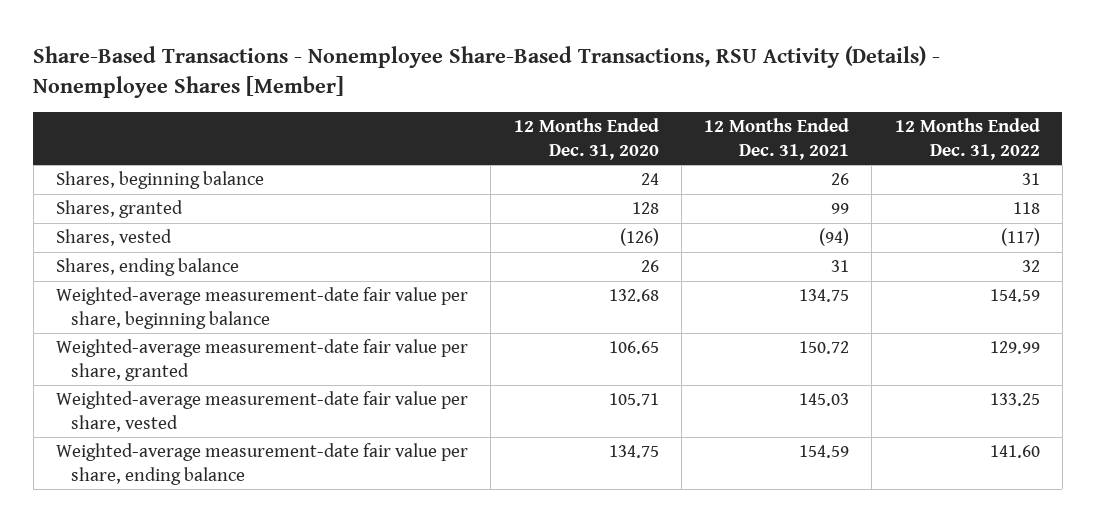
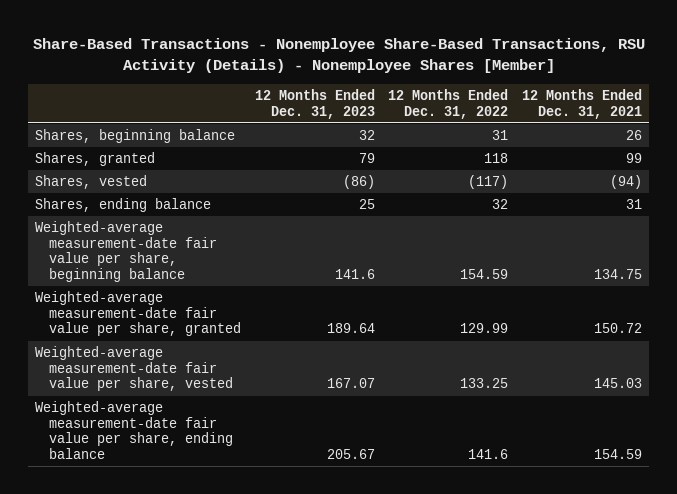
[513,117,659,160] 12 Months Ended Dec. 31, 2020 -> none
none -> [254,89,375,119] 12 Months Ended Dec. 31, 2023
[989,445,1040,459] 141.60 -> [468,449,509,460] 141.6

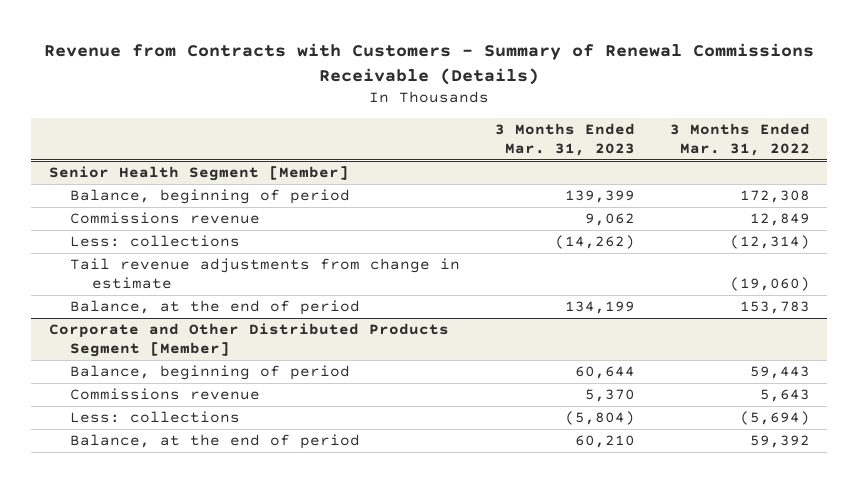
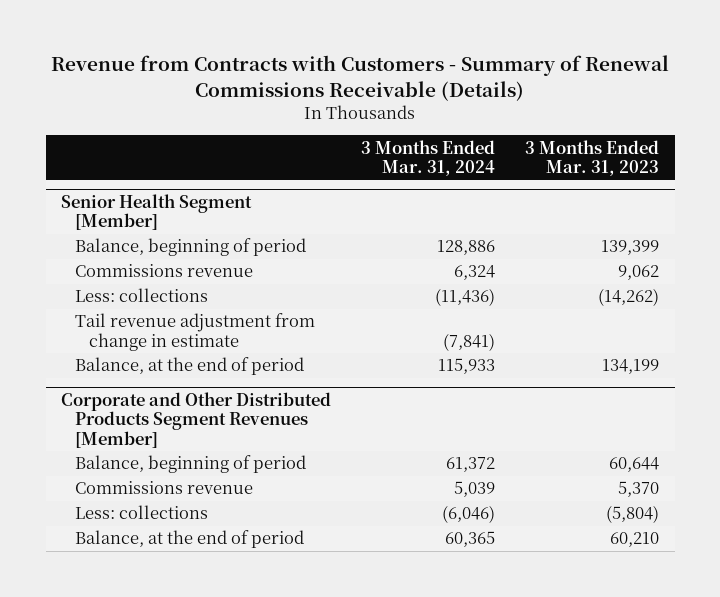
[669,123,810,157] 3 Months Ended Mar. 31, 2022 -> none
none -> [361,139,496,176] 3 Months Ended Mar. 31, 2024
[70,258,461,290] Tail revenue adjustments from change in estimate -> [74,313,315,351] Tail revenue adjustment from change in estimate
[48,323,449,358] Corporate and Other Distributed Products Segment [Member] -> [60,392,331,448] Corporate and Other Distributed Products Segment Revenues [Member]

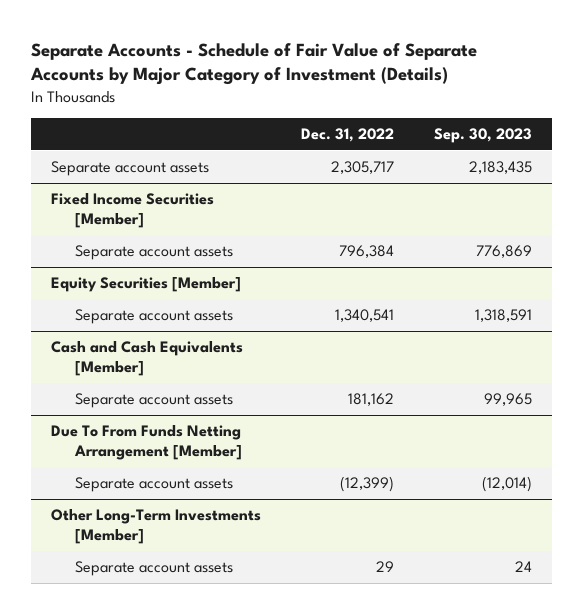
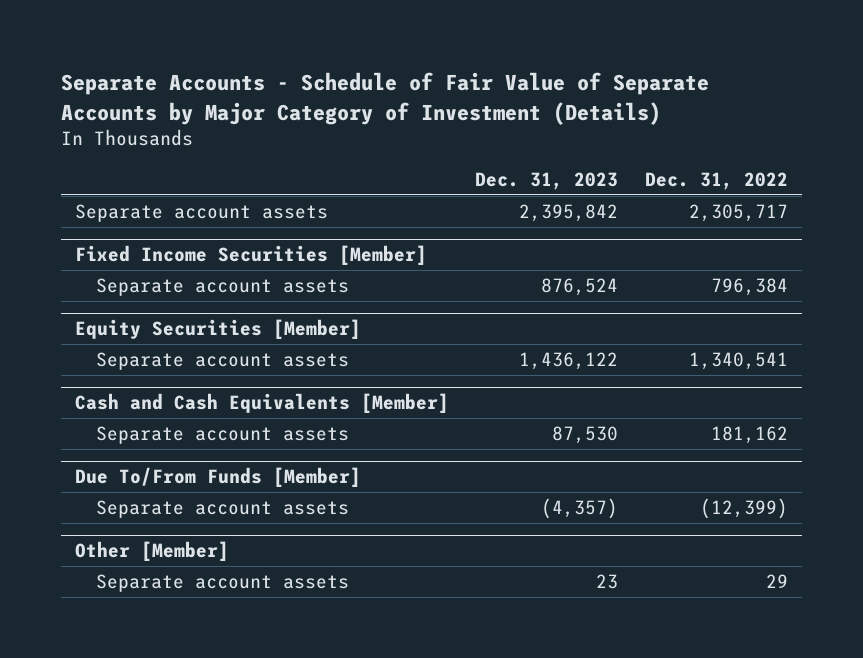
[433,128,532,144] Sep. 30, 2023 -> none
none -> [475,171,619,190] Dec. 31, 2023
[50,425,243,460] Due To From Funds Netting Arrangement [Member] -> [74,466,361,487] Due To/From Funds [Member]
[50,509,261,544] Other Long-Term Investments [Member] -> [74,540,229,561] Other [Member]

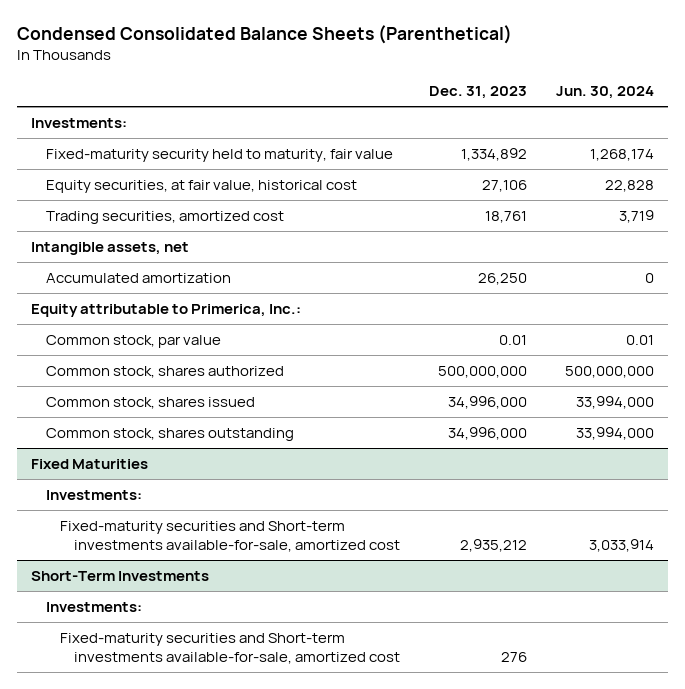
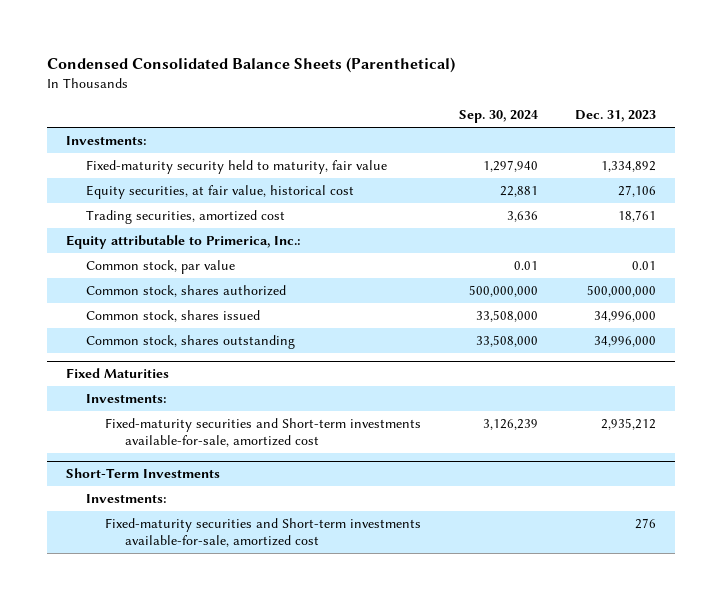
[555,86,654,100] Jun. 30, 2024 -> none
none -> [458,110,538,124] Sep. 30, 2024
[31,241,190,255] Intangible assets, net -> none
[45,272,231,283] Accumulated amortization -> none

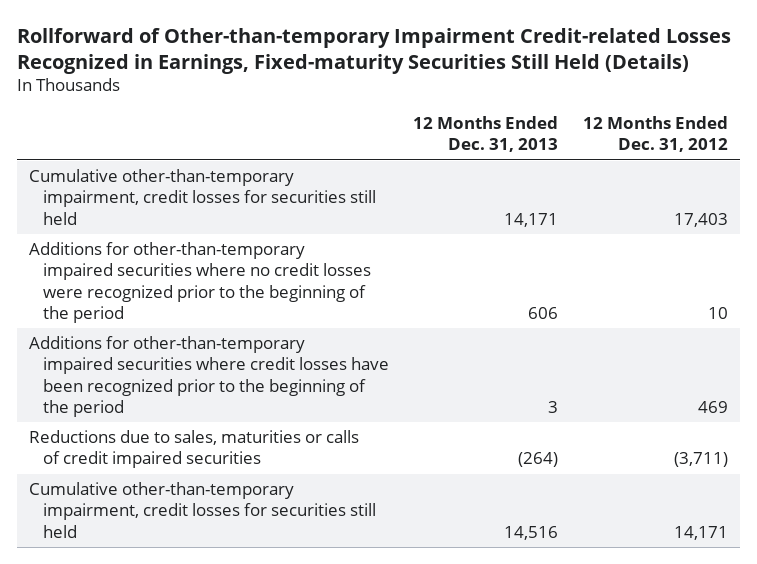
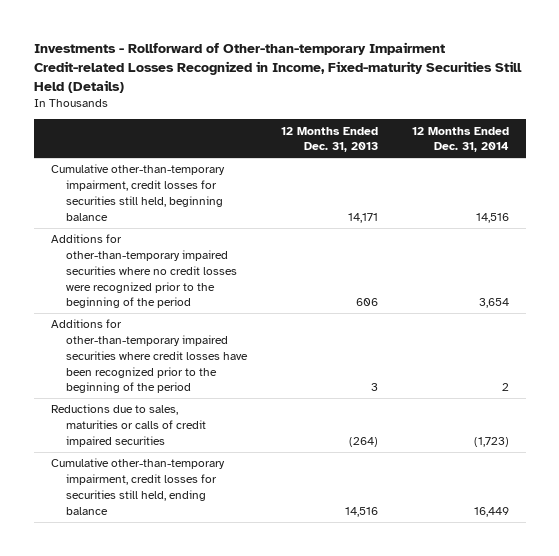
[16,27,731,74] Rollforward of Other-than-temporary Impairment Credit-related Losses Recognized in Earnings, Fixed-maturity Securities Still Held (Details) -> [33,41,522,93] Investments - Rollforward of Other-than-temporary Impairment Credit-related Losses Recognized in Income, Fixed-maturity Securities Still Held (Details)
[582,116,728,153] 12 Months Ended Dec. 31, 2012 -> none
none -> [411,126,509,153] 12 Months Ended Dec. 31, 2014
[28,169,376,225] Cumulative other-than-temporary impairment, credit losses for securities still held -> [50,164,225,221] Cumulative other-than-temporary impairment, credit losses for securities still held, beginning balance
[28,482,376,538] Cumulative other-than-temporary impairment, credit losses for securities still held -> [50,458,225,515] Cumulative other-than-temporary impairment, credit losses for securities still held, ending balance

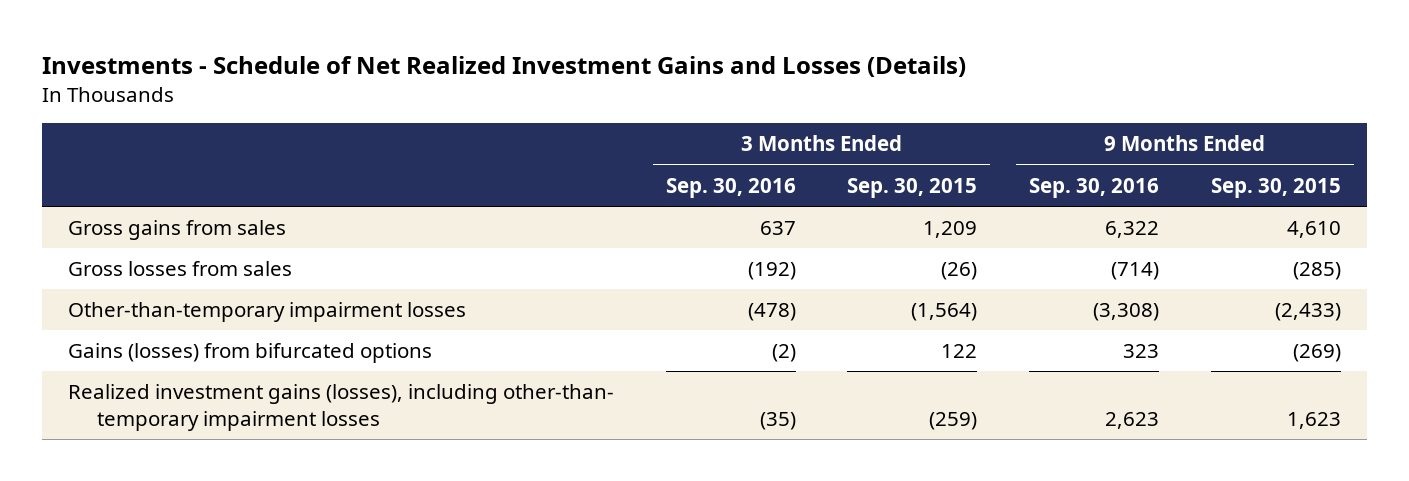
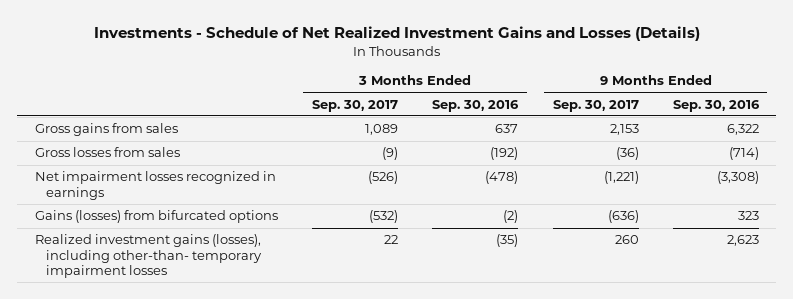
[847,177,978,198] Sep. 30, 2015 -> none
[1210,177,1341,198] Sep. 30, 2015 -> none
none -> [311,99,398,112] Sep. 30, 2017
none -> [552,99,639,112] Sep. 30, 2017
[68,302,467,323] Other-than-temporary impairment losses -> [34,171,276,200] Net impairment losses recognized in earnings

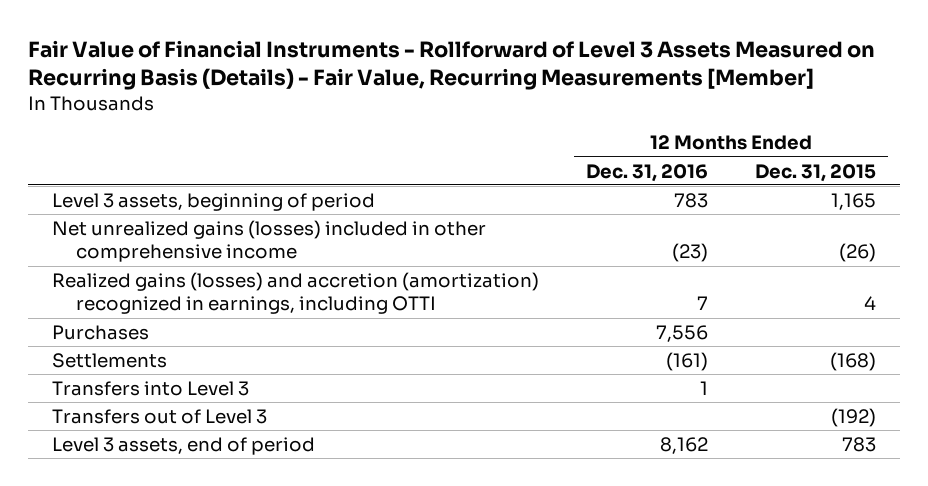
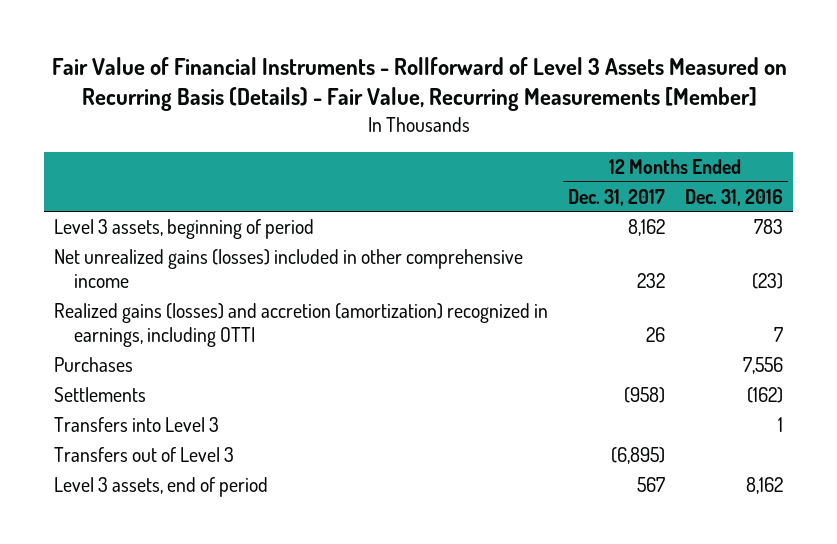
[755,163,877,182] Dec. 31, 2015 -> none
none -> [568,188,666,206] Dec. 31, 2017
[666,351,709,371] (161) -> [746,387,783,404] (162)

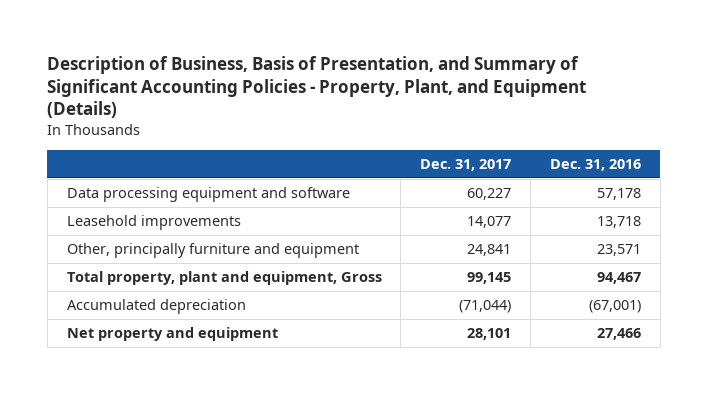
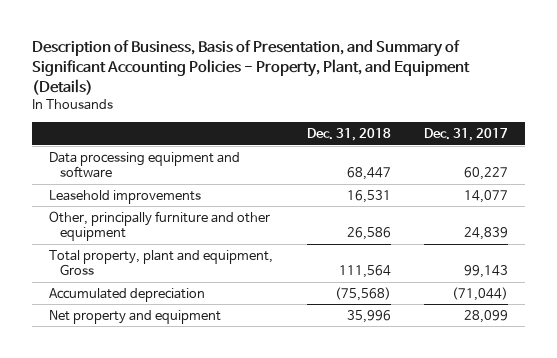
[549,158,641,171] Dec. 31, 2016 -> none
none -> [306,128,391,142] Dec. 31, 2018
[66,243,359,259] Other, principally furniture and equipment -> [49,210,271,242] Other, principally furniture and other equipment
[467,244,512,257] 24,841 -> [464,227,509,241] 24,839
[467,272,512,285] 99,145 -> [464,265,509,279] 99,143
[467,328,512,341] 28,101 -> [464,309,509,323] 28,099

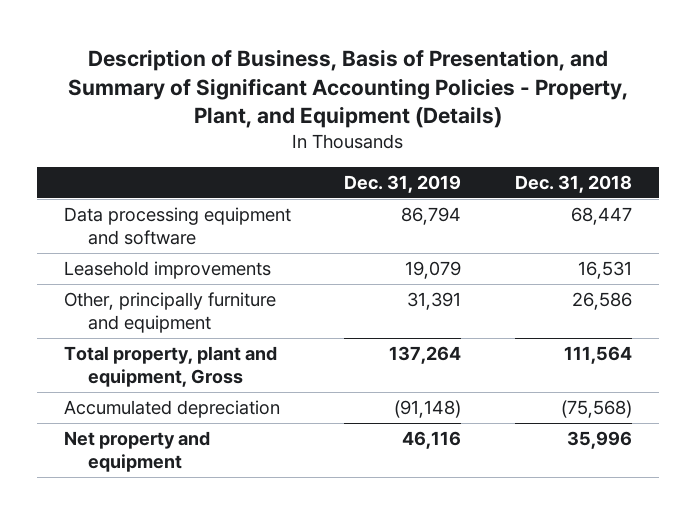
[424,128,509,142] Dec. 31, 2017 -> none
none -> [344,174,462,193] Dec. 31, 2019
[49,210,271,242] Other, principally furniture and other equipment -> [63,291,276,334] Other, principally furniture and equipment

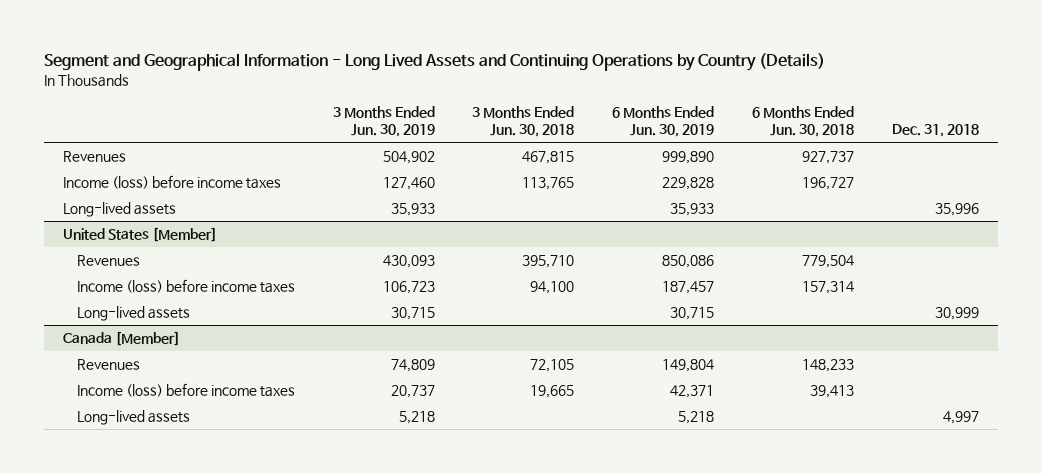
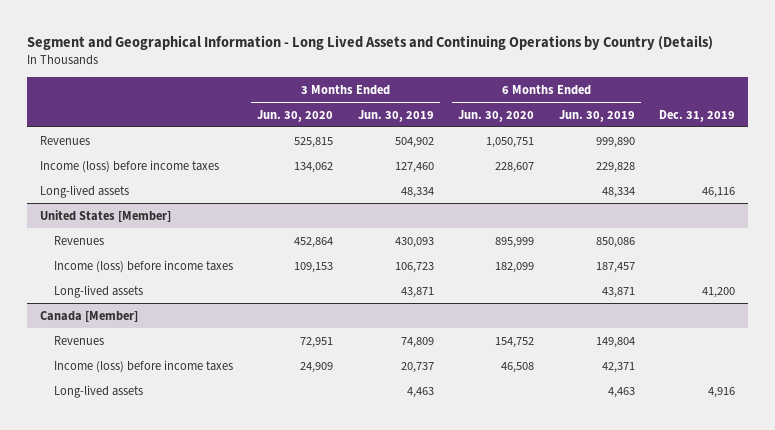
[472,105,575,138] 3 Months Ended Jun. 30, 2018 -> none
[752,105,855,138] 6 Months Ended Jun. 30, 2018 -> none
[892,124,980,138] Dec. 31, 2018 -> none
none -> [257,109,334,122] Jun. 30, 2020
none -> [458,109,535,122] Jun. 30, 2020
none -> [659,109,736,122] Dec. 31, 2019
[390,203,435,217] 35,933 -> [400,186,434,198] 48,334
[670,203,715,217] 35,933 -> [601,186,635,198] 48,334
[390,307,435,321] 30,715 -> [400,286,434,298] 43,871
[670,307,715,321] 30,715 -> [601,286,635,298] 43,871
[398,411,435,425] 5,218 -> [406,386,434,398] 4,463
[678,411,715,425] 5,218 -> [607,386,635,398] 4,463

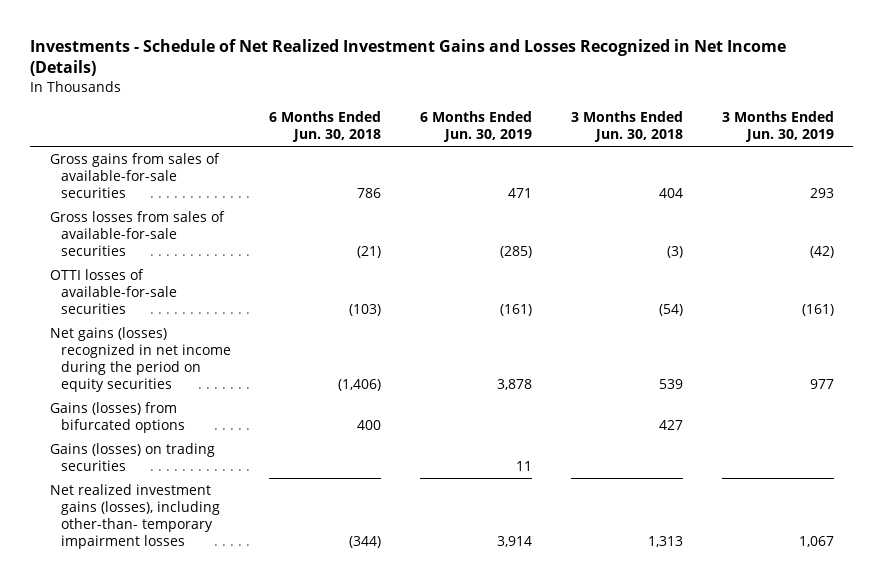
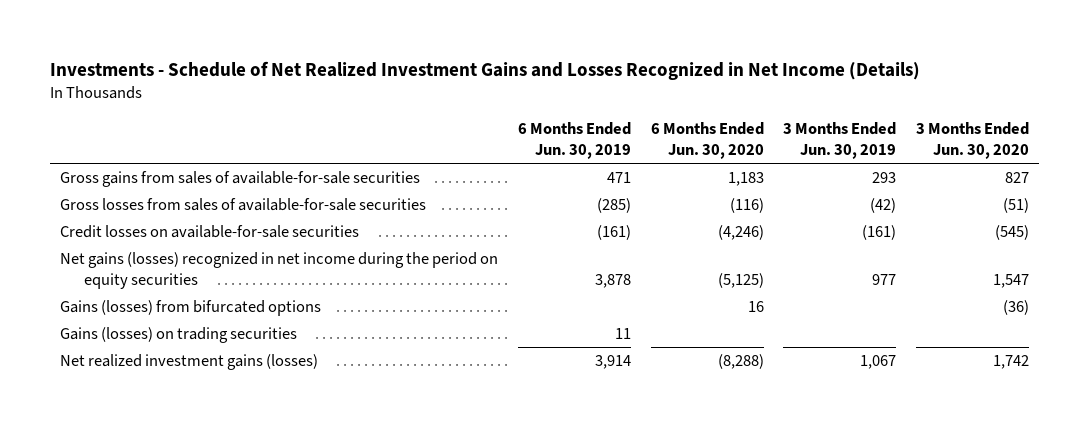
[269,111,382,143] 6 Months Ended Jun. 30, 2018 -> none
[571,111,684,143] 3 Months Ended Jun. 30, 2018 -> none
none -> [650,121,764,160] 6 Months Ended Jun. 30, 2020
none -> [916,121,1030,160] 3 Months Ended Jun. 30, 2020
[49,268,177,314] OTTI losses of available-for-sale securities -> [60,225,360,239] Credit losses on available-for-sale securities
[49,483,220,549] Net realized investment gains (losses), including other-than- temporary impairment losses -> [60,354,319,371] Net realized investment gains (losses)

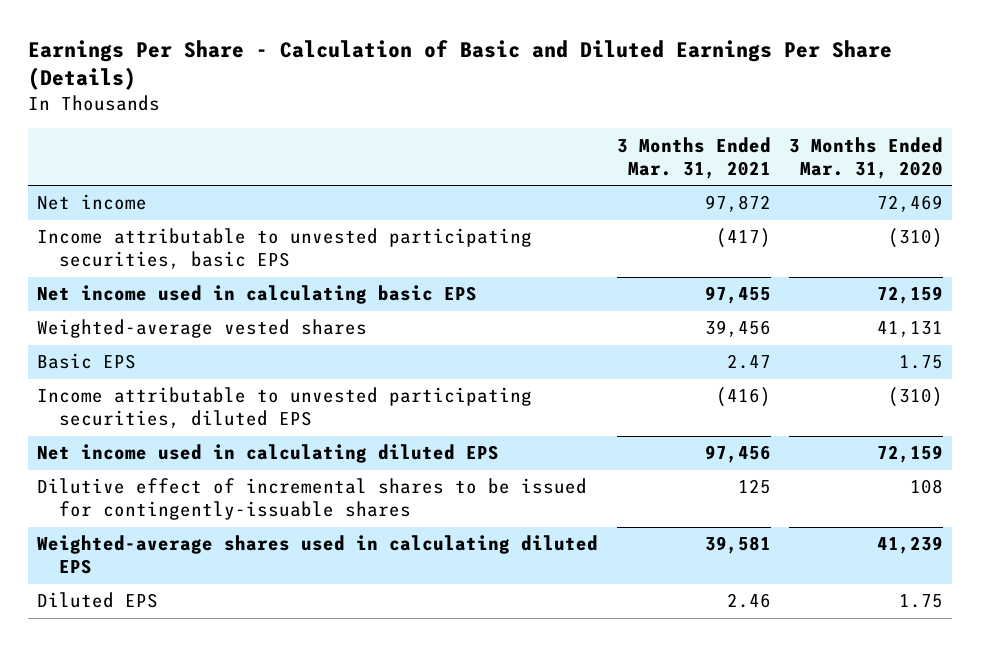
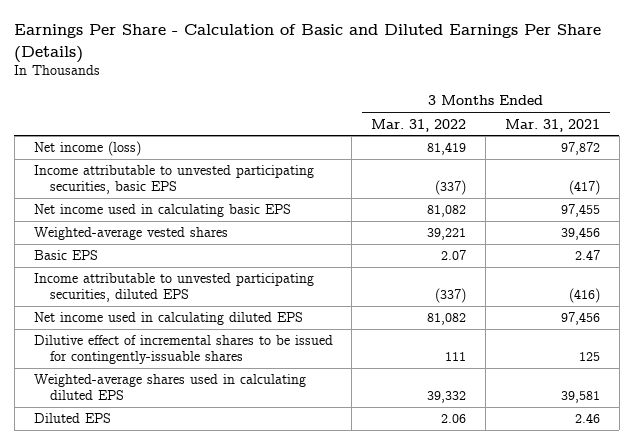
[789,136,944,179] 3 Months Ended Mar. 31, 2020 -> none
none -> [371,118,467,132] Mar. 31, 2022
[37,194,148,211] Net income -> [33,141,141,157] Net income (loss)

